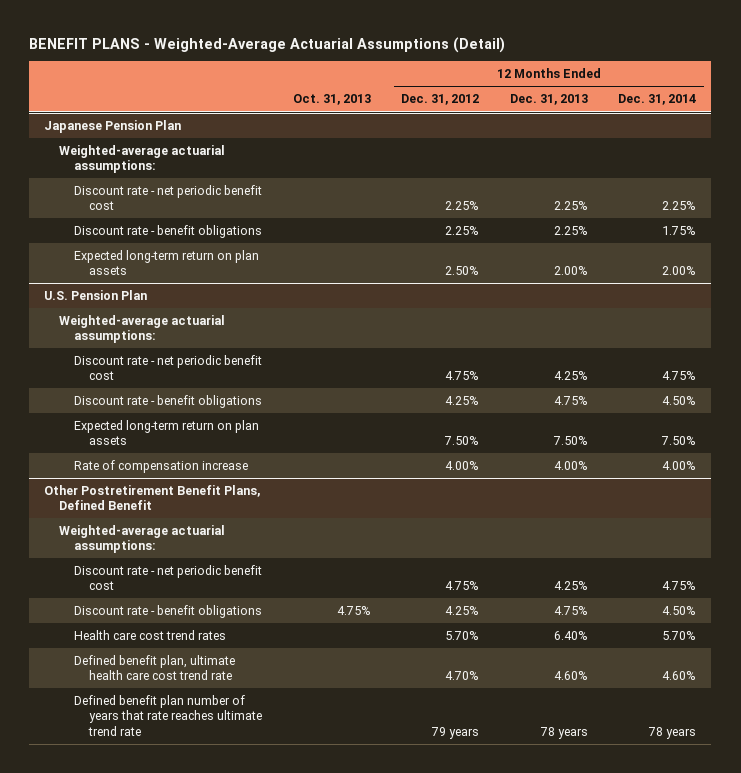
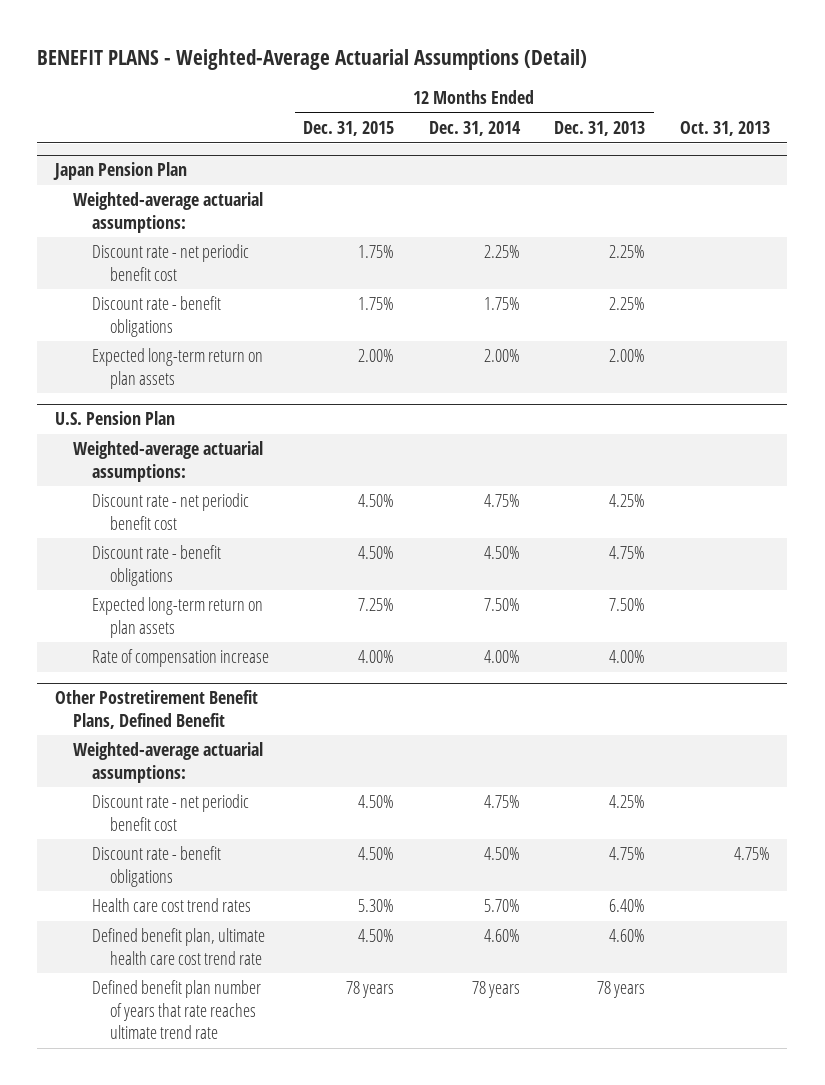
[401,94,480,106] Dec. 31, 2012 -> none
none -> [303,120,395,136] Dec. 31, 2015
[44,119,182,133] Japanese Pension Plan -> [52,162,187,181] Japan Pension Plan

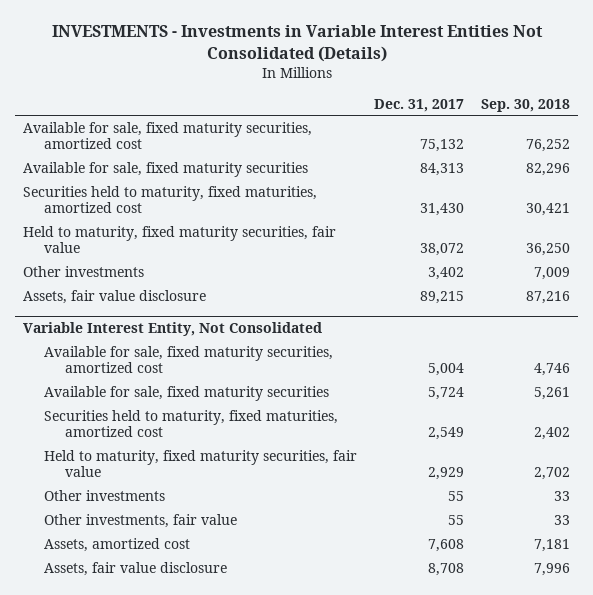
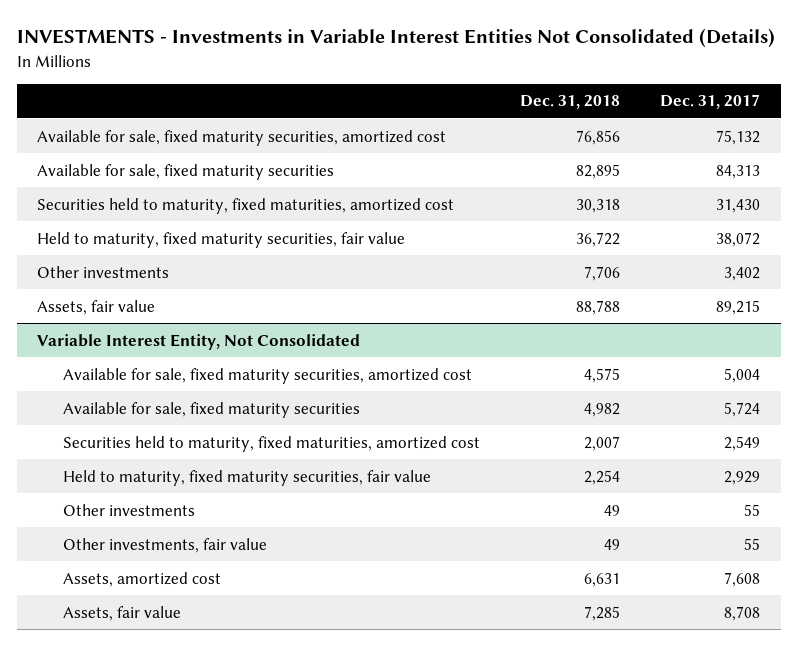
[480,98,570,112] Sep. 30, 2018 -> none
none -> [520,95,621,110] Dec. 31, 2018
[23,289,207,304] Assets, fair value disclosure -> [36,299,155,315] Assets, fair value
[44,561,228,576] Assets, fair value disclosure -> [62,605,181,621] Assets, fair value

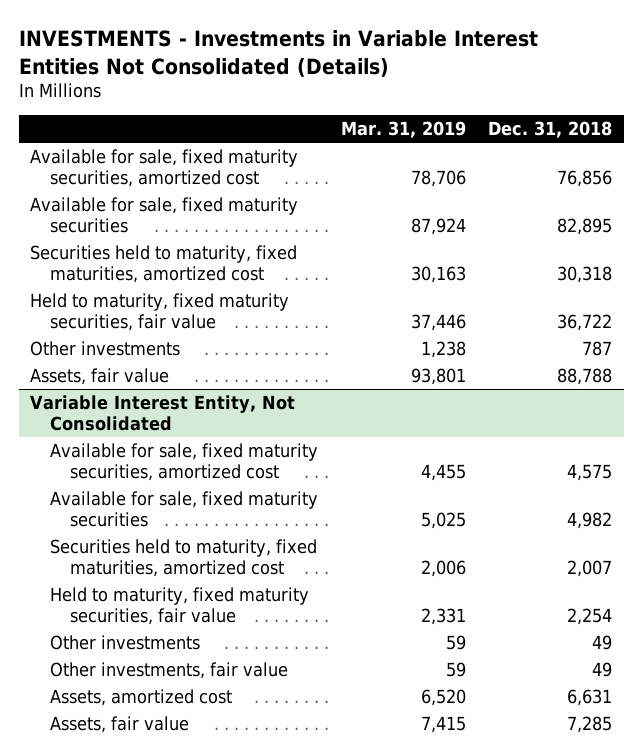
[660,94,761,110] Dec. 31, 2017 -> none
none -> [340,121,466,139] Mar. 31, 2019
[584,265,621,281] 7,706 -> [582,341,613,357] 787

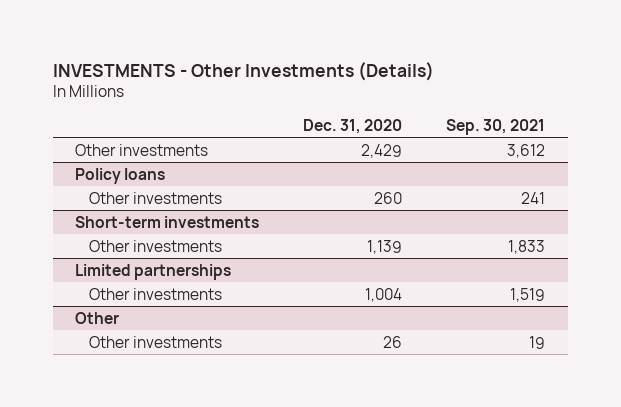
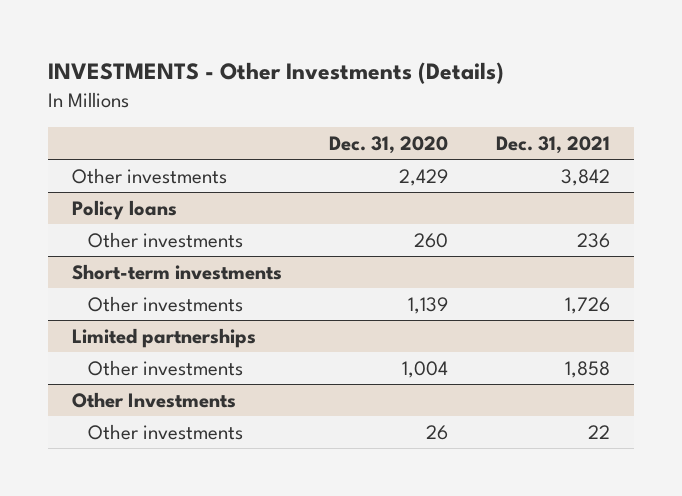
[446,118,546,135] Sep. 30, 2021 -> none
none -> [495,136,610,155] Dec. 31, 2021
[75,311,120,324] Other -> [71,391,236,408] Other Investments

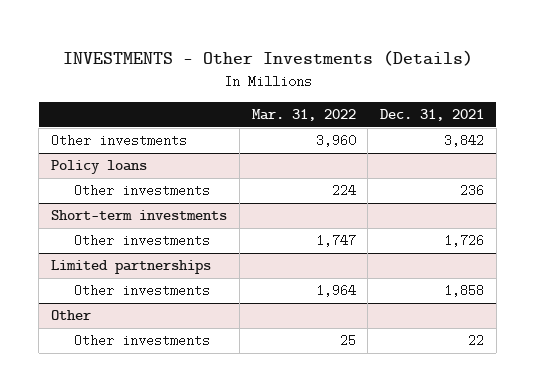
[329,136,449,155] Dec. 31, 2020 -> none
none -> [251,109,356,122] Mar. 31, 2022
[71,391,236,408] Other Investments -> [51,310,92,321] Other

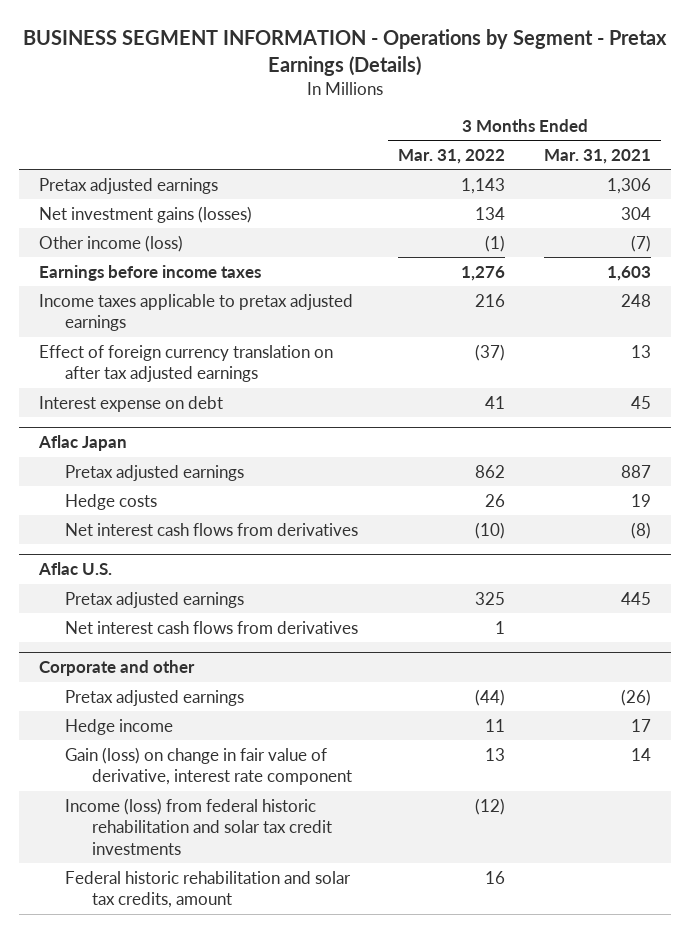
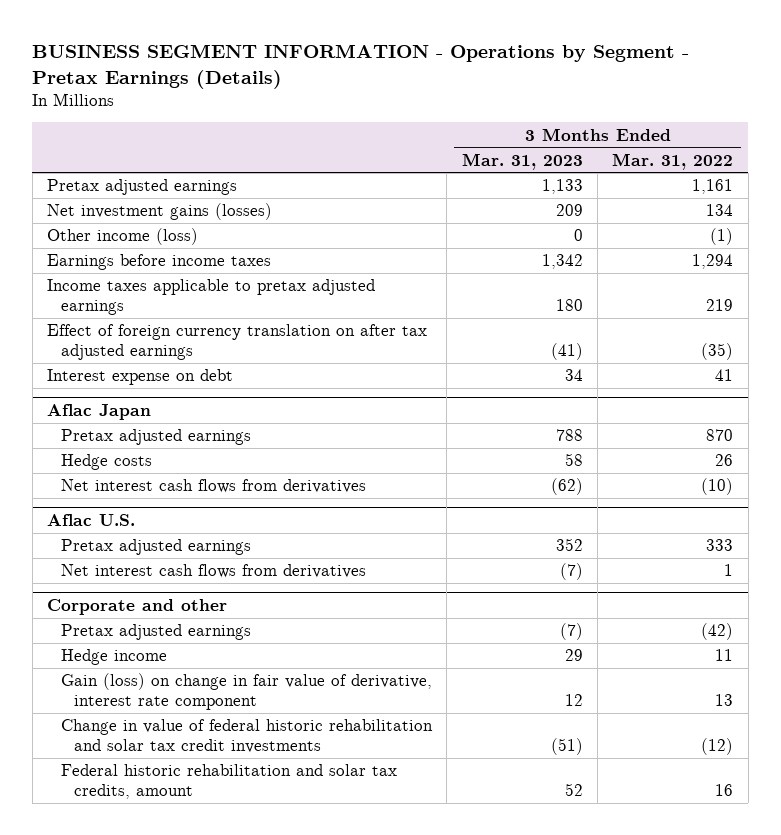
[544,148,652,164] Mar. 31, 2021 -> none
none -> [461,152,583,170] Mar. 31, 2023
[460,177,505,194] 1,143 -> [692,179,734,195] 1,161
[460,265,505,281] 1,276 -> [692,254,734,270] 1,294
[474,293,505,307] 216 -> [706,298,734,311] 219
[474,343,505,361] (37) -> [701,342,734,360] (35)
[474,464,505,478] 862 -> [706,429,734,442] 870
[474,591,505,605] 325 -> [706,539,734,552] 333
[474,688,505,706] (44) -> [701,623,734,641] (42)
[65,797,332,856] Income (loss) from federal historic rehabilitation and solar tax credit investments -> [60,719,433,753] Change in value of federal historic rehabilitation and solar tax credit investments

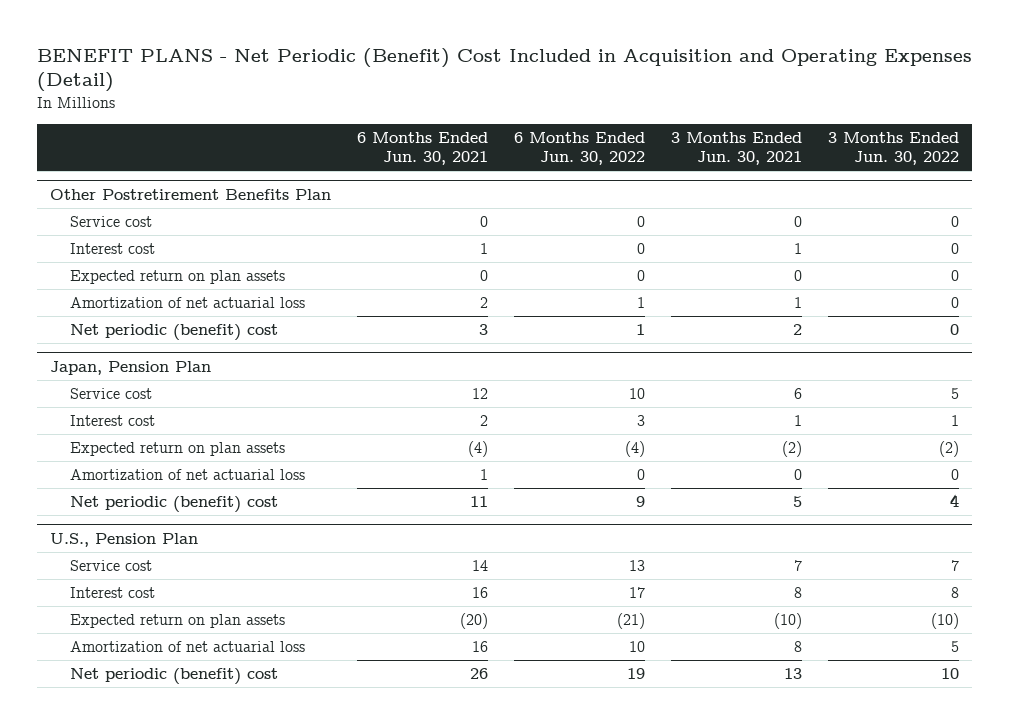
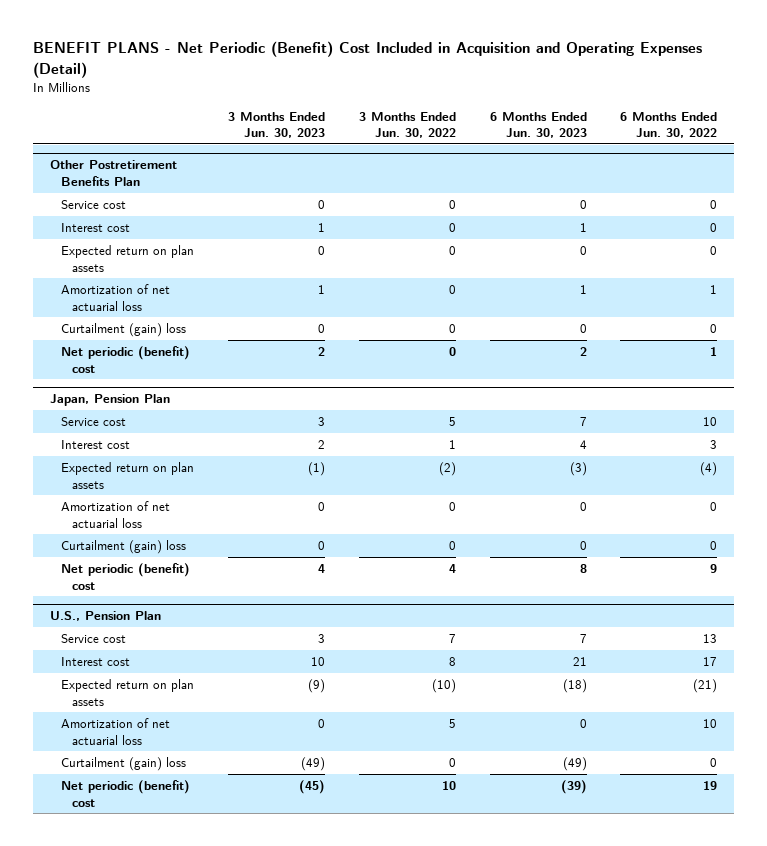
[356,132,488,166] 6 Months Ended Jun. 30, 2021 -> none
[670,132,802,166] 3 Months Ended Jun. 30, 2021 -> none
none -> [227,111,325,139] 3 Months Ended Jun. 30, 2023
none -> [489,111,587,139] 6 Months Ended Jun. 30, 2023
none -> [60,322,186,337] Curtailment (gain) loss
none -> [60,539,186,554] Curtailment (gain) loss
none -> [60,756,186,771] Curtailment (gain) loss

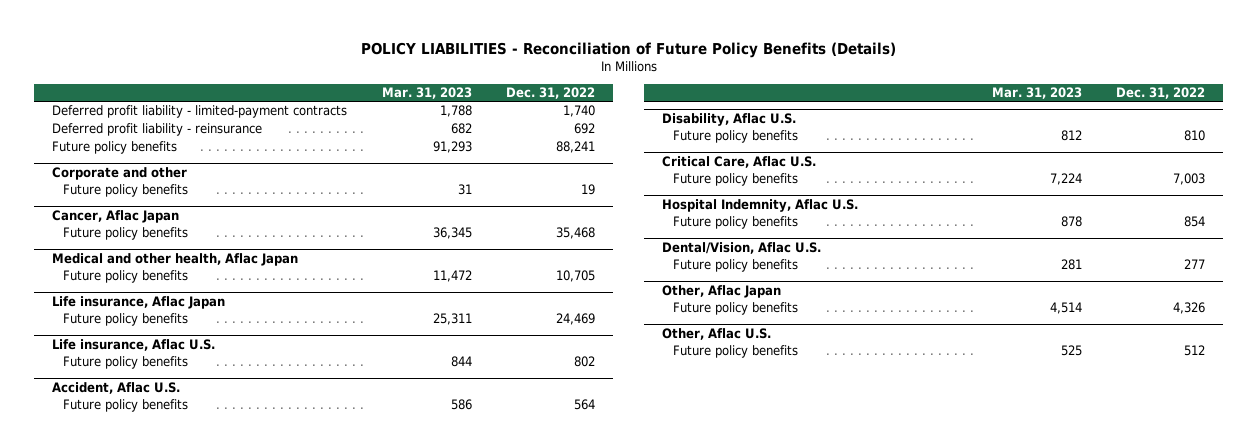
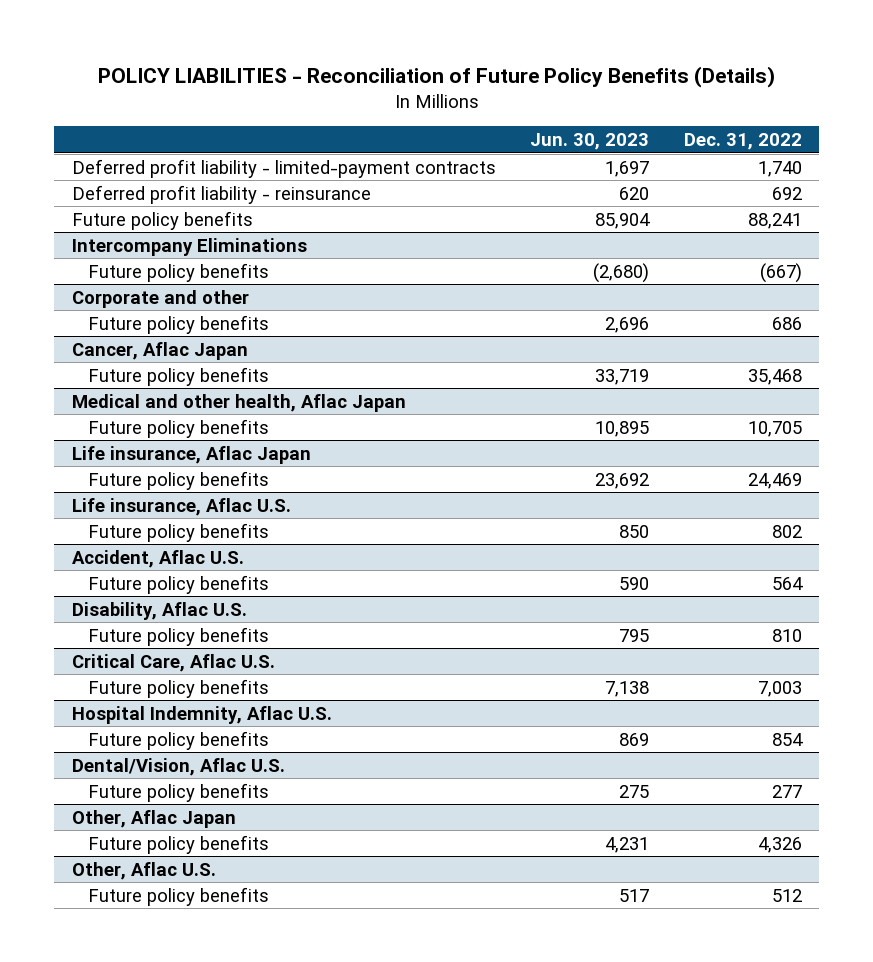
[381,87,472,100] Mar. 31, 2023 -> none
none -> [530,132,650,150] Jun. 30, 2023
none -> [71,237,307,256] Intercompany Eliminations
none -> [87,262,269,282] Future policy benefits
[581,184,596,196] 19 -> [771,316,802,330] 686

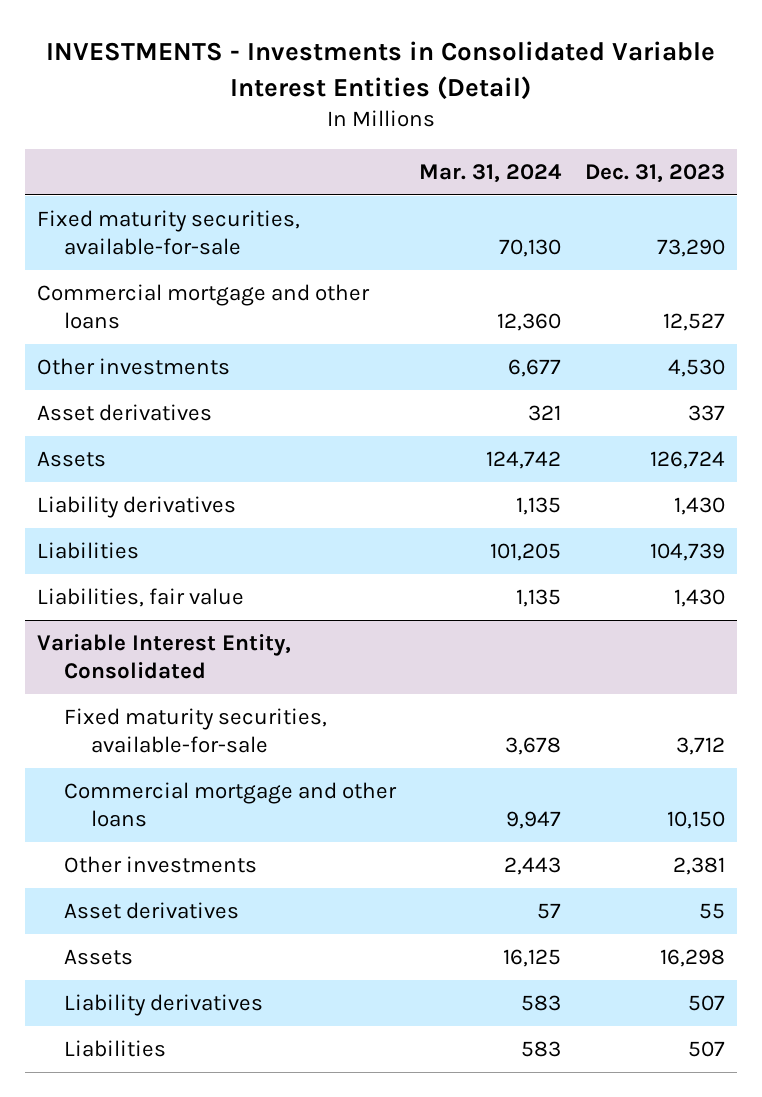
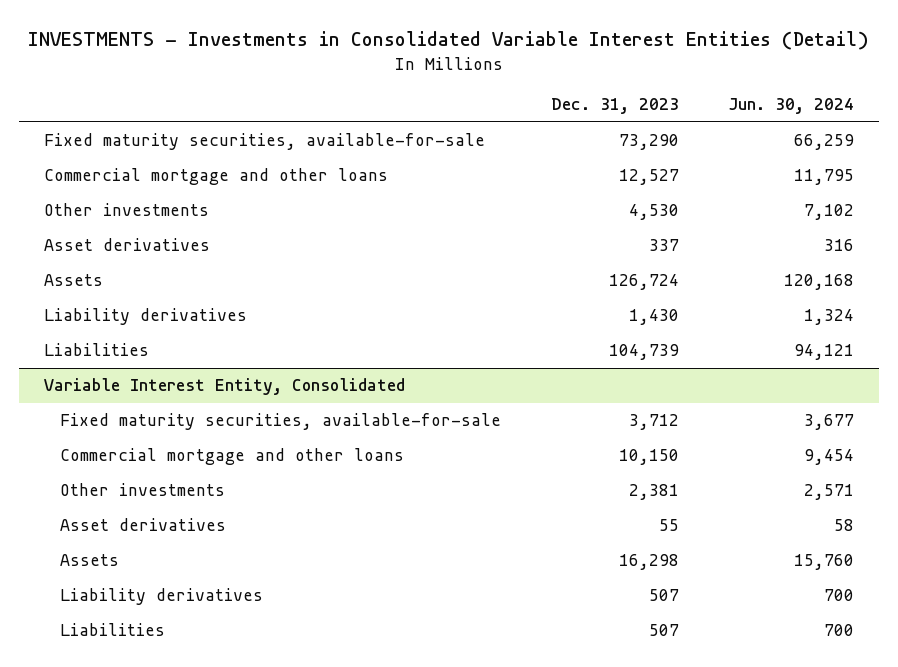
[419,164,563,184] Mar. 31, 2024 -> none
none -> [728,98,855,115] Jun. 30, 2024
[36,588,244,608] Liabilities, fair value -> none

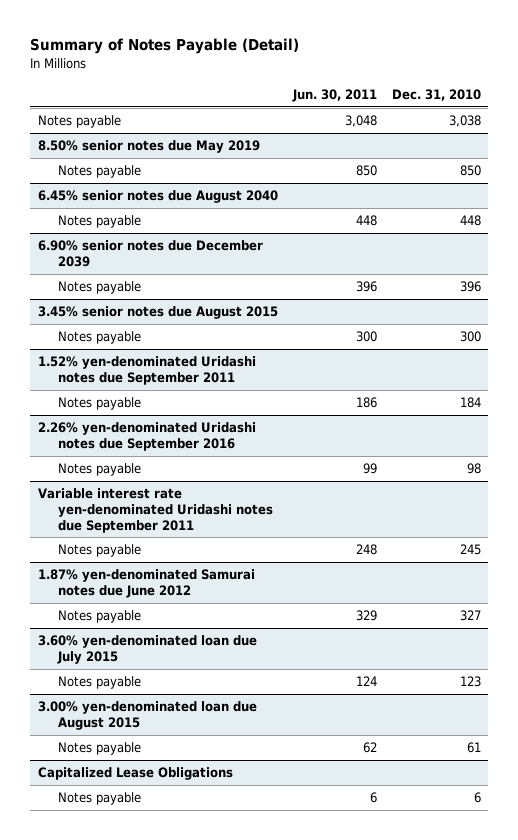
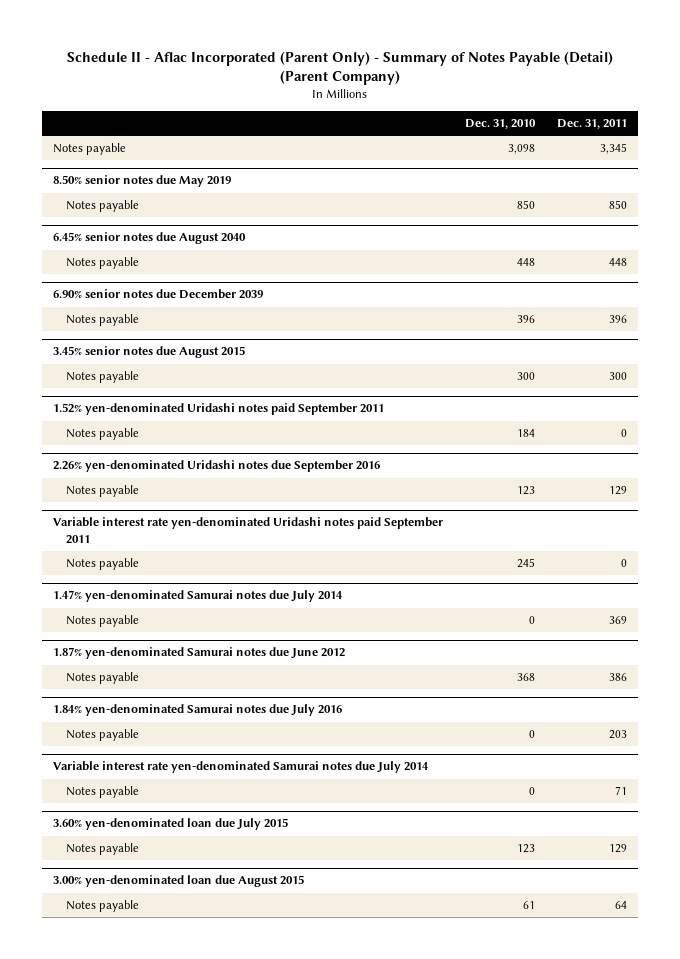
[30,38,300,55] Summary of Notes Payable (Detail) -> [66,50,613,86] Schedule II - Aflac Incorporated (Parent Only) - Summary of Notes Payable (Detail) (Parent Company)
[291,88,377,102] Jun. 30, 2011 -> none
none -> [556,118,627,129] Dec. 31, 2011
[448,115,481,128] 3,038 -> [507,144,535,155] 3,098
[37,356,256,386] 1.52% yen-denominated Uridashi notes due September 2011 -> [53,403,385,416] 1.52% yen-denominated Uridashi notes paid September 2011
[466,463,481,475] 98 -> [516,486,535,496] 123
[37,488,274,533] Variable interest rate yen-denominated Uridashi notes due September 2011 -> [53,517,444,544] Variable interest rate yen-denominated Uridashi notes paid September 2011
none -> [53,590,344,603] 1.47% yen-denominated Samurai notes due July 2014
none -> [66,615,140,628] Notes payable
[459,610,481,622] 327 -> [516,673,535,682] 368
none -> [53,704,343,717] 1.84% yen-denominated Samurai notes due July 2016
none -> [66,729,140,742] Notes payable
none -> [53,761,430,774] Variable interest rate yen-denominated Samurai notes due July 2014
none -> [66,786,140,799] Notes payable
[37,767,233,781] Capitalized Lease Obligations -> none
[58,792,142,806] Notes payable -> none

